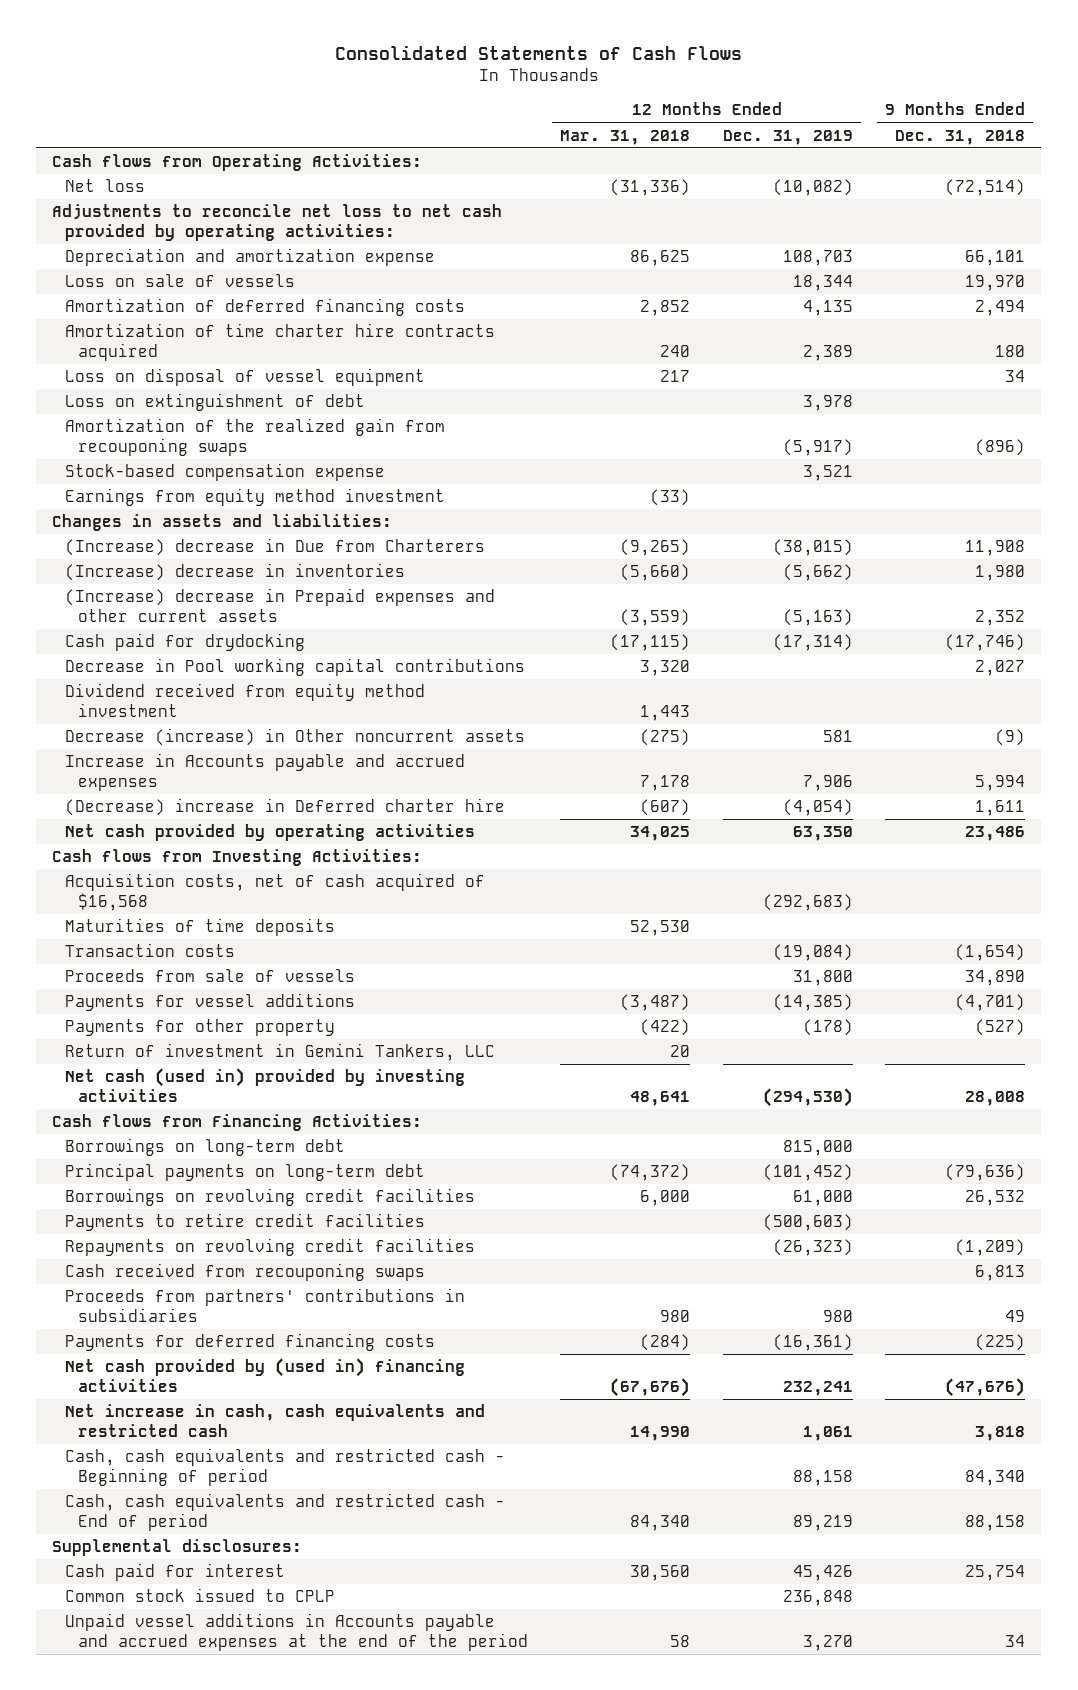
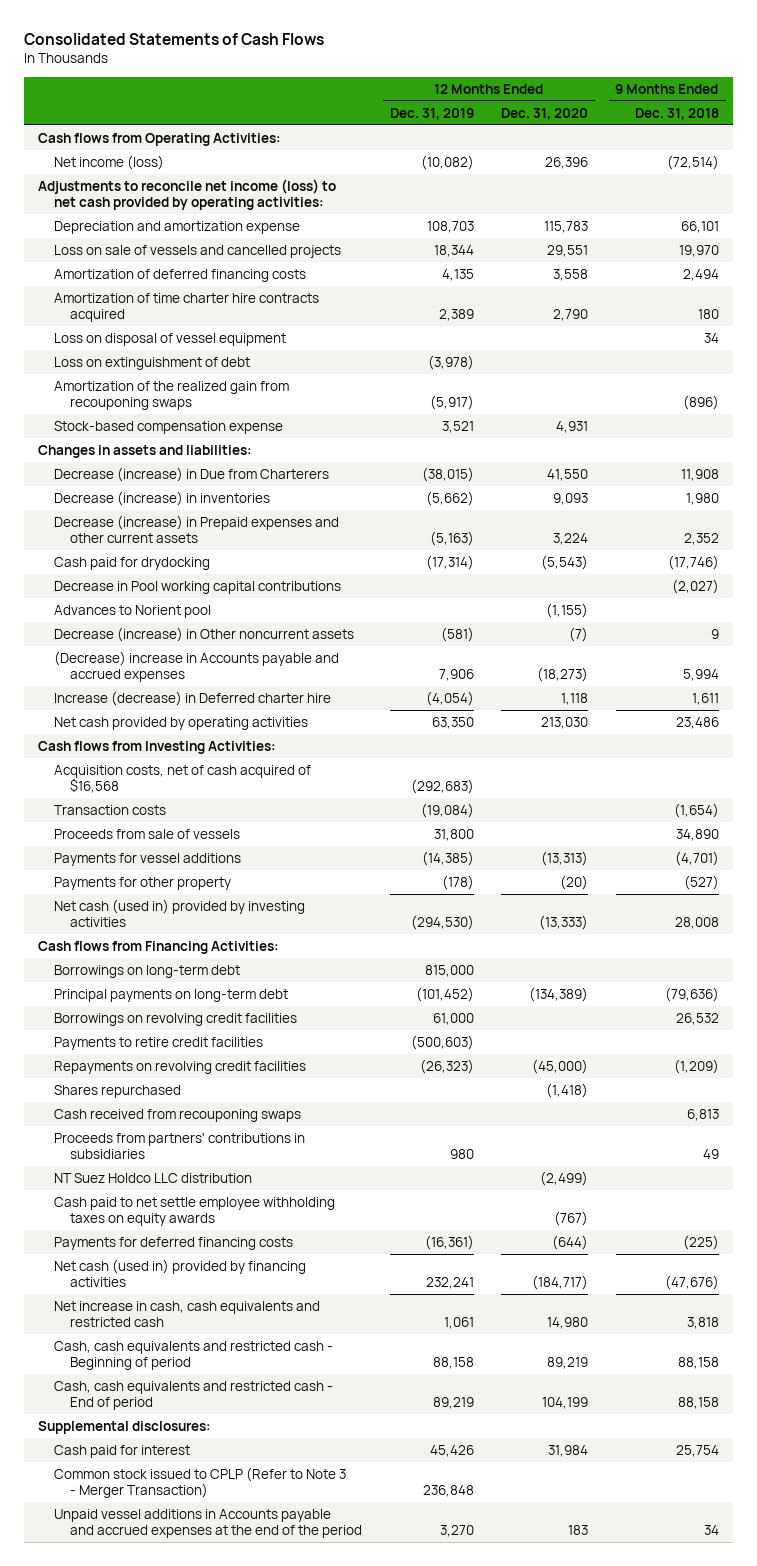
[560,129,691,145] Mar. 31, 2018 -> none
none -> [501,107,589,120] Dec. 31, 2020
[65,179,146,193] Net loss -> [54,154,165,170] Net income (loss)
[52,204,503,241] Adjustments to reconcile net loss to net cash provided by operating activities: -> [37,178,336,211] Adjustments to reconcile net income (loss) to net cash provided by operating activities:
[65,274,296,288] Loss on sale of vessels -> [54,244,342,258] Loss on sale of vessels and cancelled projects
[802,395,853,412] 3,978 -> [427,354,474,370] (3,978)
[65,488,446,507] Earnings from equity method investment -> none
[65,538,486,557] (Increase) decrease in Due from Charterers -> [54,466,330,482] Decrease (increase) in Due from Charterers
[65,563,406,582] (Increase) decrease in inventories -> [54,490,271,506] Decrease (increase) in inventories
[65,588,496,622] (Increase) decrease in Prepaid expenses and other current assets -> [54,514,340,544] Decrease (increase) in Prepaid expenses and other current assets
[65,683,426,717] Dividend received from equity method investment -> none
[975,660,1026,677] 2,027 -> [671,578,719,594] (2,027)
none -> [54,604,212,618] Advances to Norient pool
[822,730,853,743] 581 -> [440,626,474,642] (581)
[995,729,1026,747] (9) -> [710,628,719,639] 9
[65,753,466,791] Increase in Accounts payable and accrued expenses -> [54,650,340,683] (Decrease) increase in Accounts payable and accrued expenses
[65,798,506,817] (Decrease) increase in Deferred charter hire -> [54,690,332,706] Increase (decrease) in Deferred charter hire
[65,918,336,937] Maturities of time deposits -> none
[65,1043,496,1062] Return of investment in Gemini Tankers, LLC -> none
none -> [54,1084,182,1098] Shares repurchased
none -> [54,1172,253,1183] NT Suez Holdco LLC distribution
none -> [54,1196,336,1227] Cash paid to net settle employee withholding taxes on equity awards
[65,1358,466,1392] Net cash provided by (used in) financing activities -> [54,1258,307,1288] Net cash (used in) provided by financing activities
[965,1469,1026,1486] 84,340 -> [677,1357,719,1370] 88,158
[65,1588,336,1603] Common stock issued to CPLP -> [54,1466,347,1499] Common stock issued to CPLP (Refer to Note 3 - Merger Transaction)

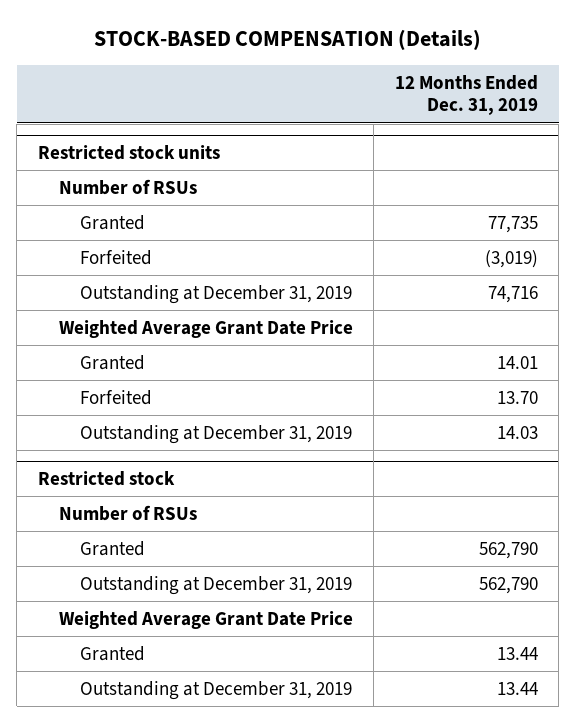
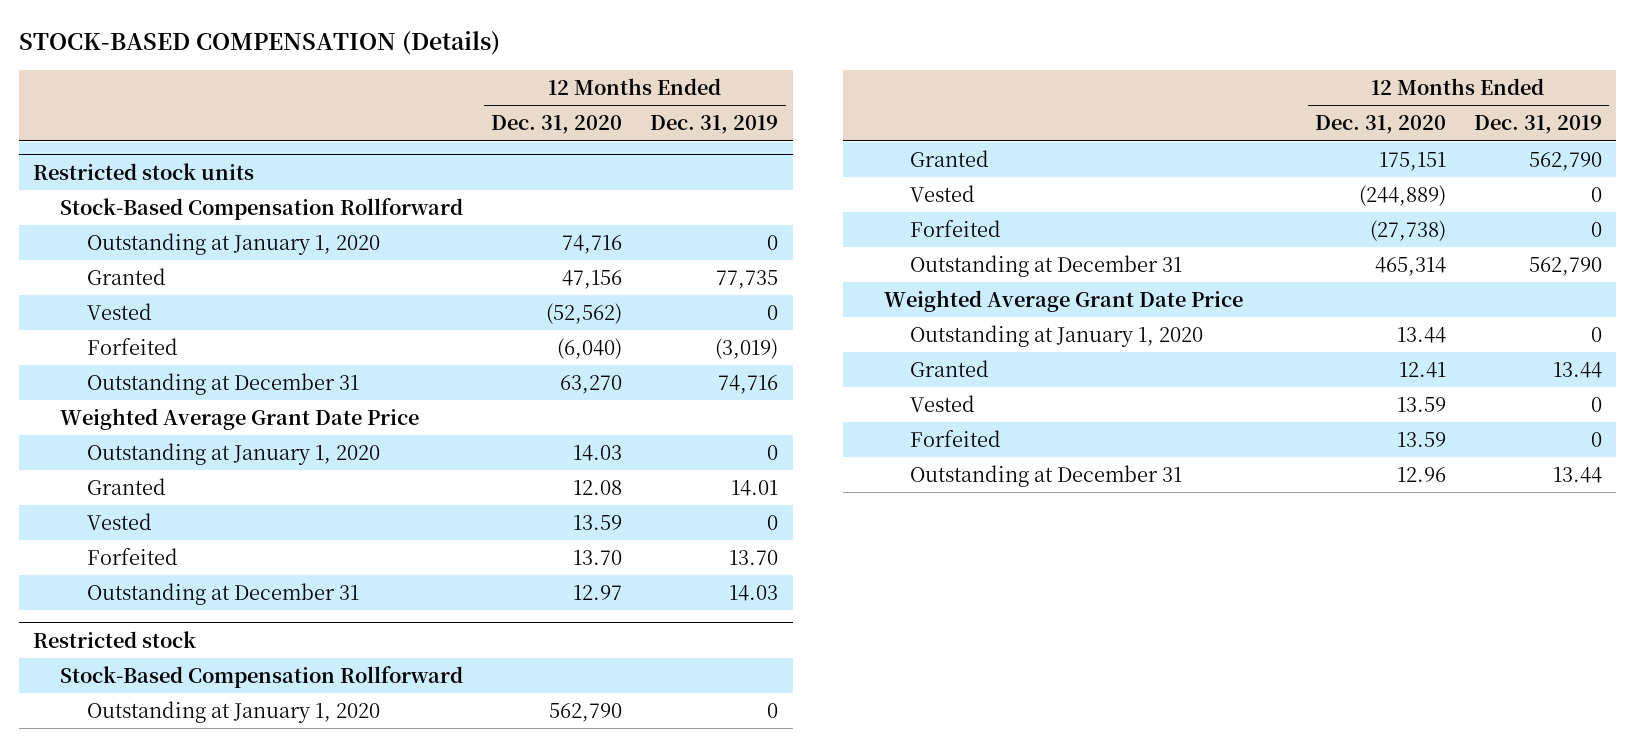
none -> [491,115,623,135] Dec. 31, 2020
[58,178,197,195] Number of RSUs -> [60,197,464,220] Stock-Based Compensation Rollforward
none -> [86,232,380,255] Outstanding at January 1, 2020
none -> [86,302,152,320] Vested
[79,284,352,304] Outstanding at December 31, 2019 -> [86,372,359,395] Outstanding at December 31
none -> [86,442,380,465] Outstanding at January 1, 2020
none -> [86,512,152,530] Vested
[79,424,352,444] Outstanding at December 31, 2019 -> [86,582,359,605] Outstanding at December 31
[58,504,197,521] Number of RSUs -> [60,665,464,688] Stock-Based Compensation Rollforward
none -> [86,700,380,723] Outstanding at January 1, 2020
none -> [910,184,976,202] Vested
none -> [910,219,1002,237] Forfeited
[79,575,352,595] Outstanding at December 31, 2019 -> [910,254,1183,277] Outstanding at December 31
none -> [910,324,1204,347] Outstanding at January 1, 2020
none -> [910,394,976,412] Vested
none -> [910,429,1002,447] Forfeited
[79,680,352,700] Outstanding at December 31, 2019 -> [910,464,1183,487] Outstanding at December 31

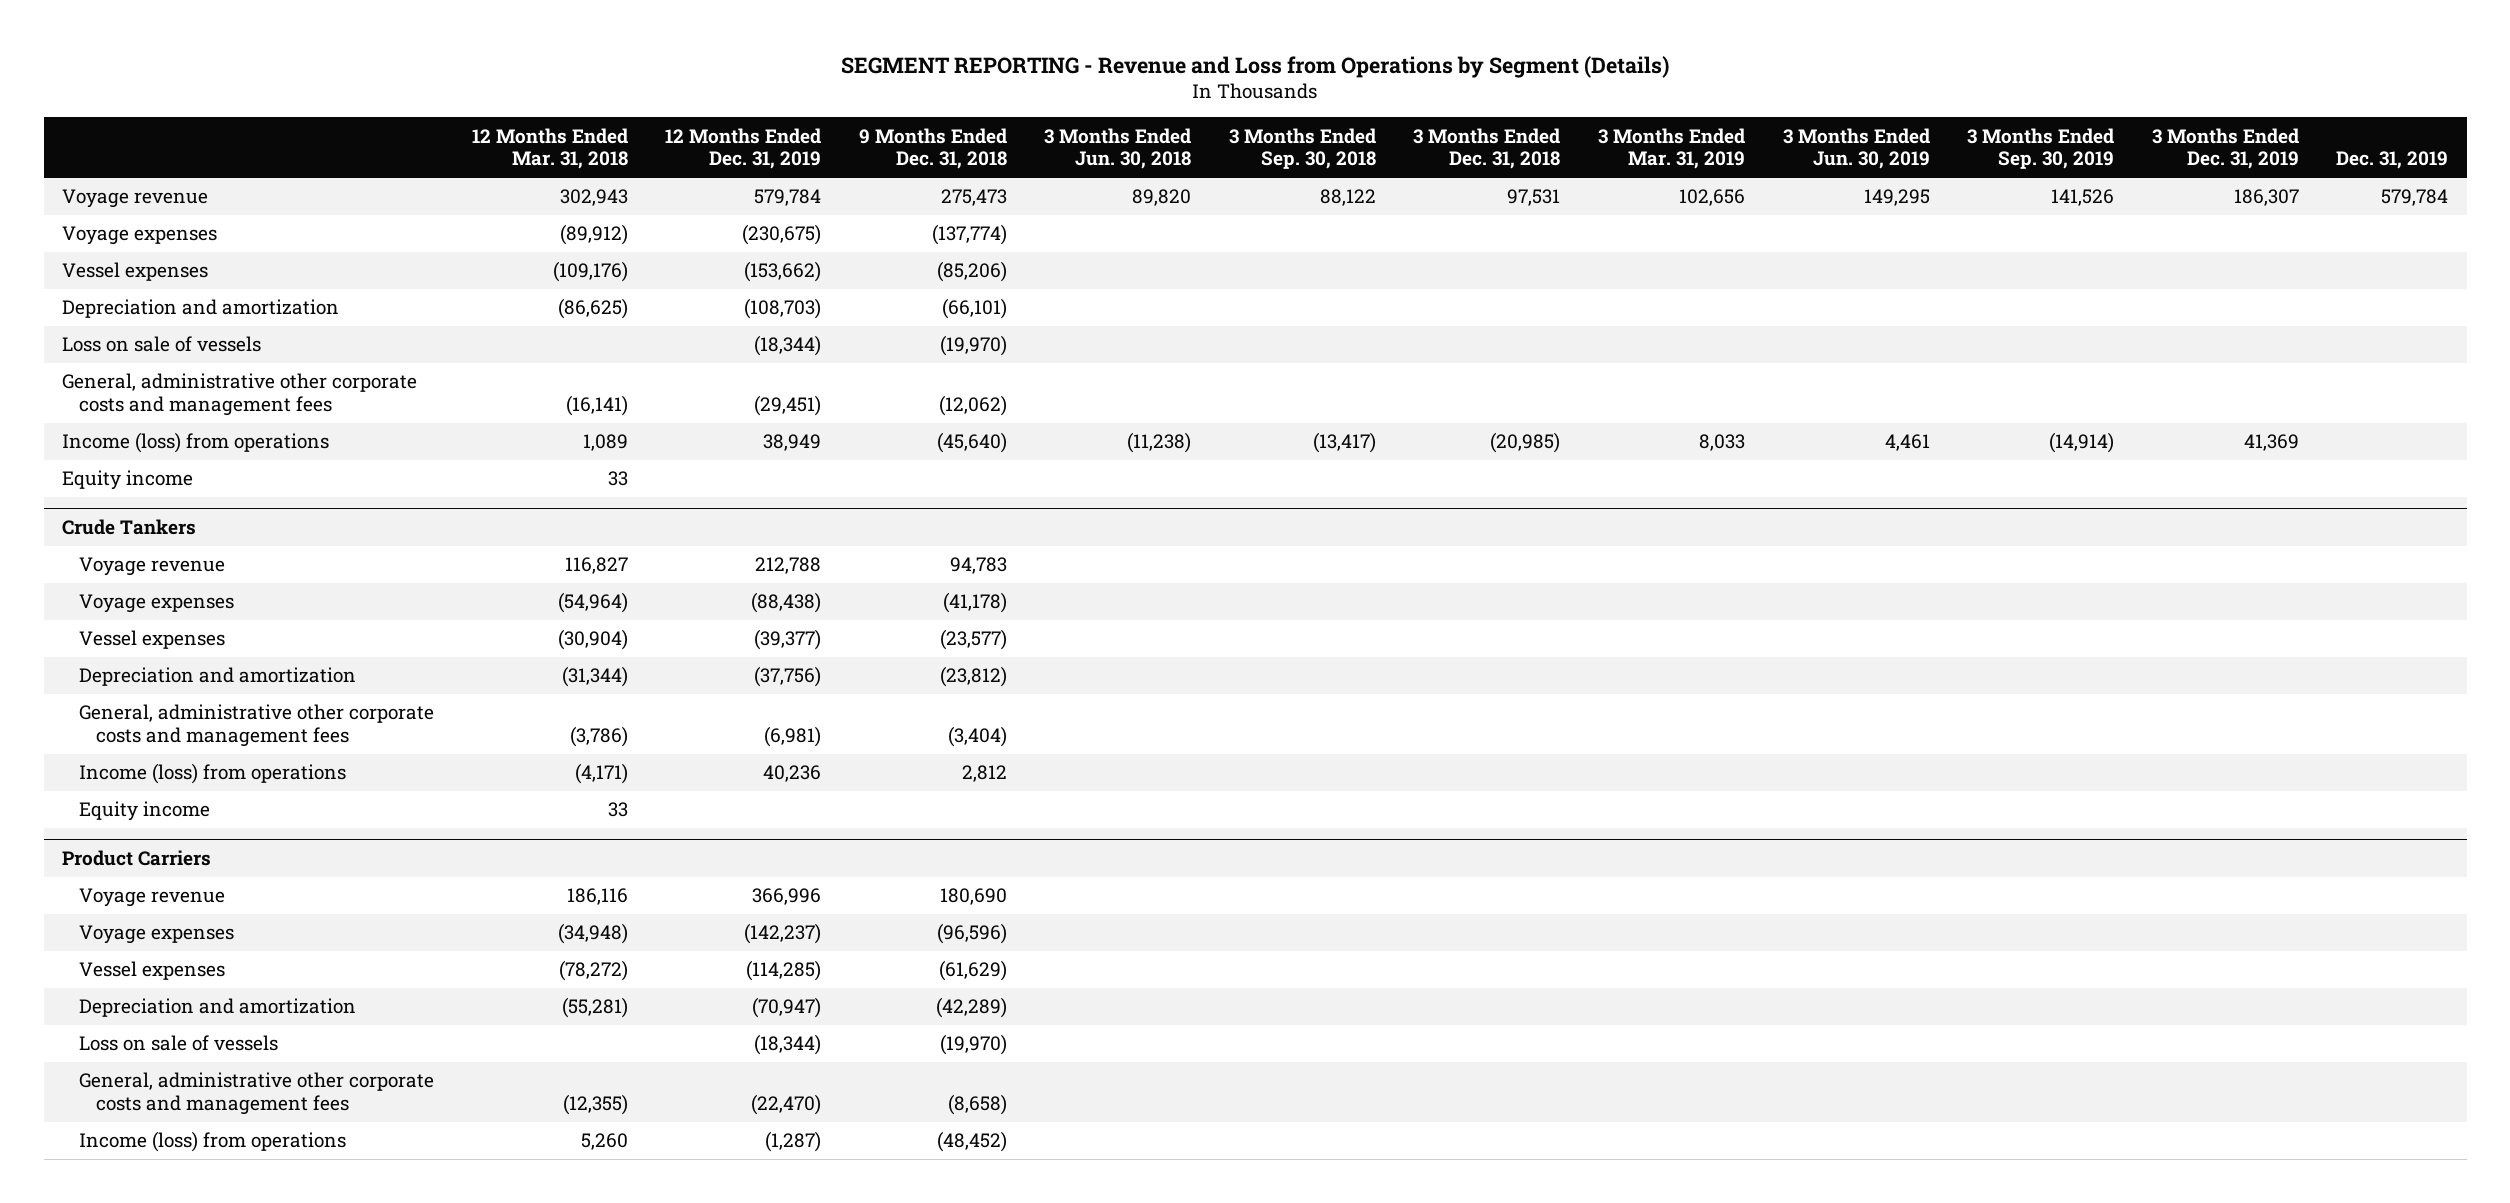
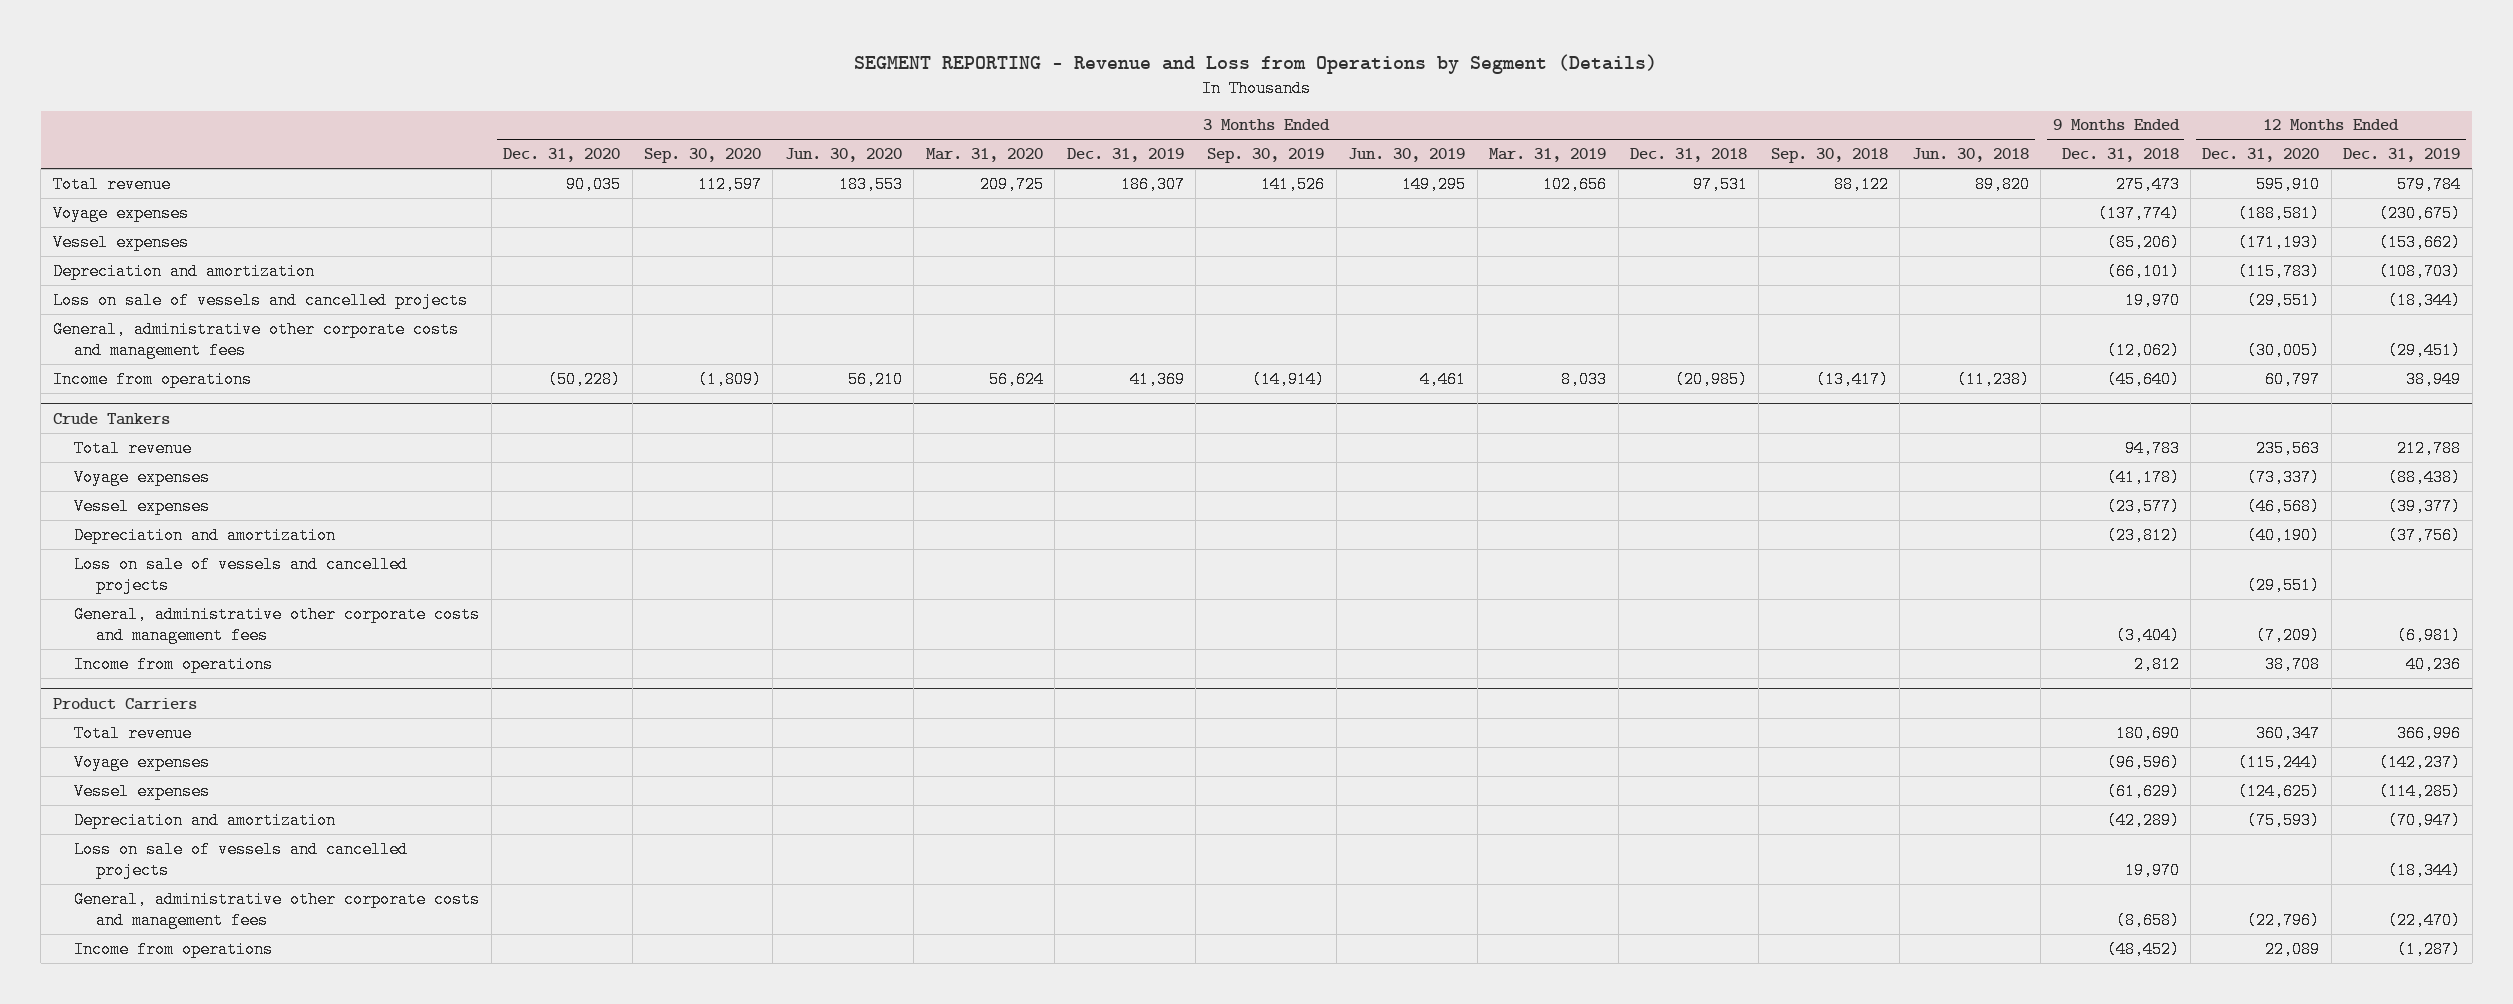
[471,127,628,170] 12 Months Ended Mar. 31, 2018 -> none
[2336,151,2449,170] Dec. 31, 2019 -> none
none -> [503,148,621,163] Dec. 31, 2020
none -> [644,148,762,164] Sep. 30, 2020
none -> [784,148,902,163] Jun. 30, 2020
none -> [925,148,1043,163] Mar. 31, 2020
none -> [2202,148,2320,163] Dec. 31, 2020
[62,189,209,209] Voyage revenue -> [52,175,171,193] Total revenue
[62,336,262,353] Loss on sale of vessels -> [52,291,468,309] Loss on sale of vessels and cancelled projects
[939,335,1007,357] (19,970) -> [2124,291,2180,309] 19,970
[62,470,194,491] Equity income -> none
[62,432,330,454] Income (loss) from operations -> [52,370,252,388] Income from operations
[79,557,226,577] Voyage revenue -> [74,439,193,457] Total revenue
none -> [74,555,409,595] Loss on sale of vessels and cancelled projects
[79,801,211,822] Equity income -> none
[79,763,347,785] Income (loss) from operations -> [74,655,274,673] Income from operations
[79,888,226,908] Voyage revenue -> [74,724,193,742] Total revenue
[79,1035,279,1052] Loss on sale of vessels -> [74,840,409,880] Loss on sale of vessels and cancelled projects
[939,1034,1007,1056] (19,970) -> [2124,862,2180,880] 19,970
[79,1131,347,1153] Income (loss) from operations -> [74,940,274,958] Income from operations

